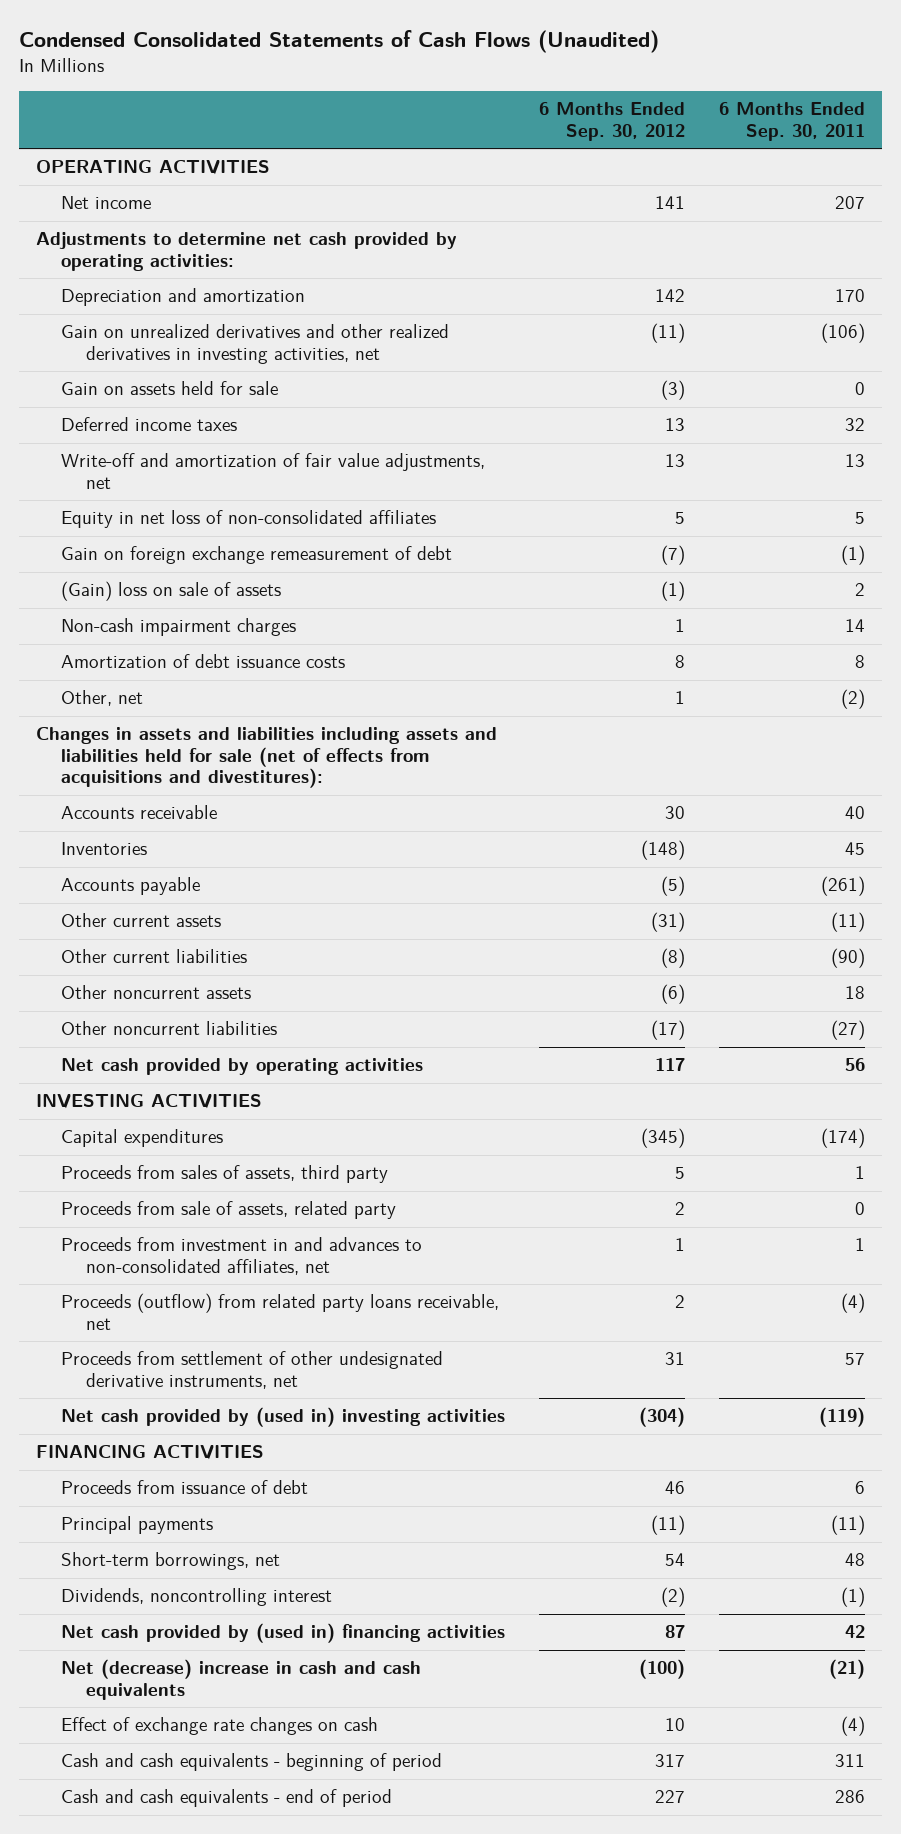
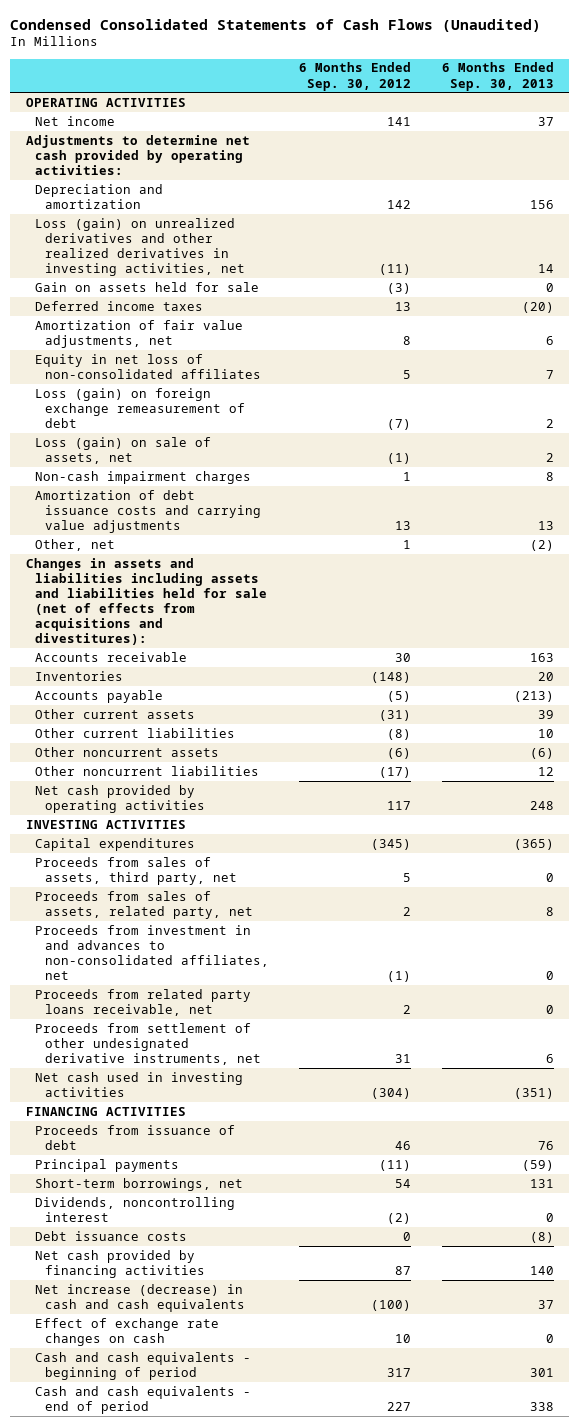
[718,102,865,141] 6 Months Ended Sep. 30, 2011 -> none
none -> [441,62,554,91] 6 Months Ended Sep. 30, 2013
[60,324,449,364] Gain on unrealized derivatives and other realized derivatives in investing activities, net -> [35,217,245,277] Loss (gain) on unrealized derivatives and other realized derivatives in investing activities, net
[60,453,485,489] Write-off and amortization of fair value adjustments, net -> [35,319,244,348] Amortization of fair value adjustments, net
[664,454,685,468] 13 -> [403,335,412,345] 8
[60,546,452,565] Gain on foreign exchange remeasurement of debt -> [35,387,245,428] Loss (gain) on foreign exchange remeasurement of debt
[60,581,281,602] (Gain) loss on sale of assets -> [35,436,212,464] Loss (gain) on sale of assets, net
[60,654,345,669] Amortization of debt issuance costs -> [35,489,261,533] Amortization of debt issuance costs and carrying value adjustments
[674,655,685,669] 8 -> [395,520,412,530] 13
[60,1165,388,1184] Proceeds from sales of assets, third party -> [35,856,237,885] Proceeds from sales of assets, third party, net
[60,1201,396,1220] Proceeds from sale of assets, related party -> [35,890,253,919] Proceeds from sales of assets, related party, net
[674,1238,685,1252] 1 -> [387,971,412,983] (1)
[60,1293,499,1330] Proceeds (outflow) from related party loans receivable, net -> [35,988,252,1016] Proceeds from related party loans receivable, net
[60,1407,505,1428] Net cash provided by (used in) investing activities -> [35,1071,244,1097] Net cash used in investing activities
none -> [35,1230,188,1241] Debt issuance costs
[60,1623,505,1644] Net cash provided by (used in) financing activities -> [35,1249,205,1278] Net cash provided by financing activities
[60,1659,421,1700] Net (decrease) increase in cash and cash equivalents -> [35,1283,245,1312] Net increase (decrease) in cash and cash equivalents

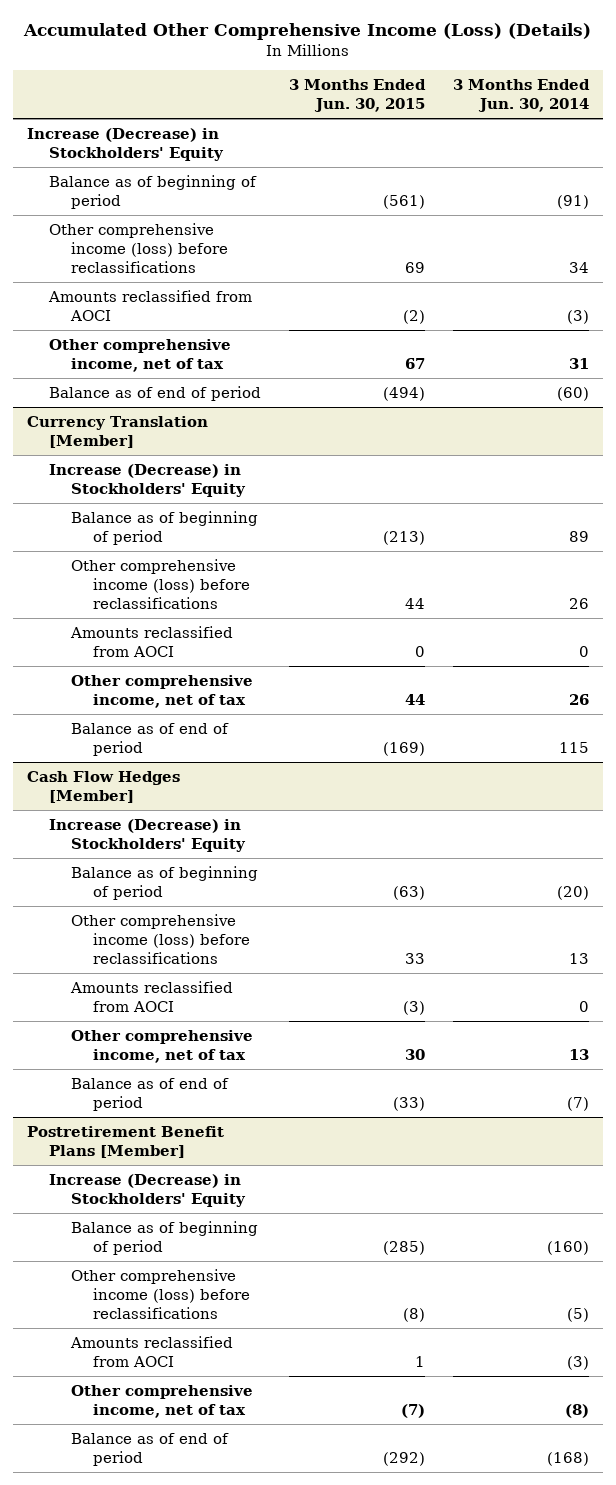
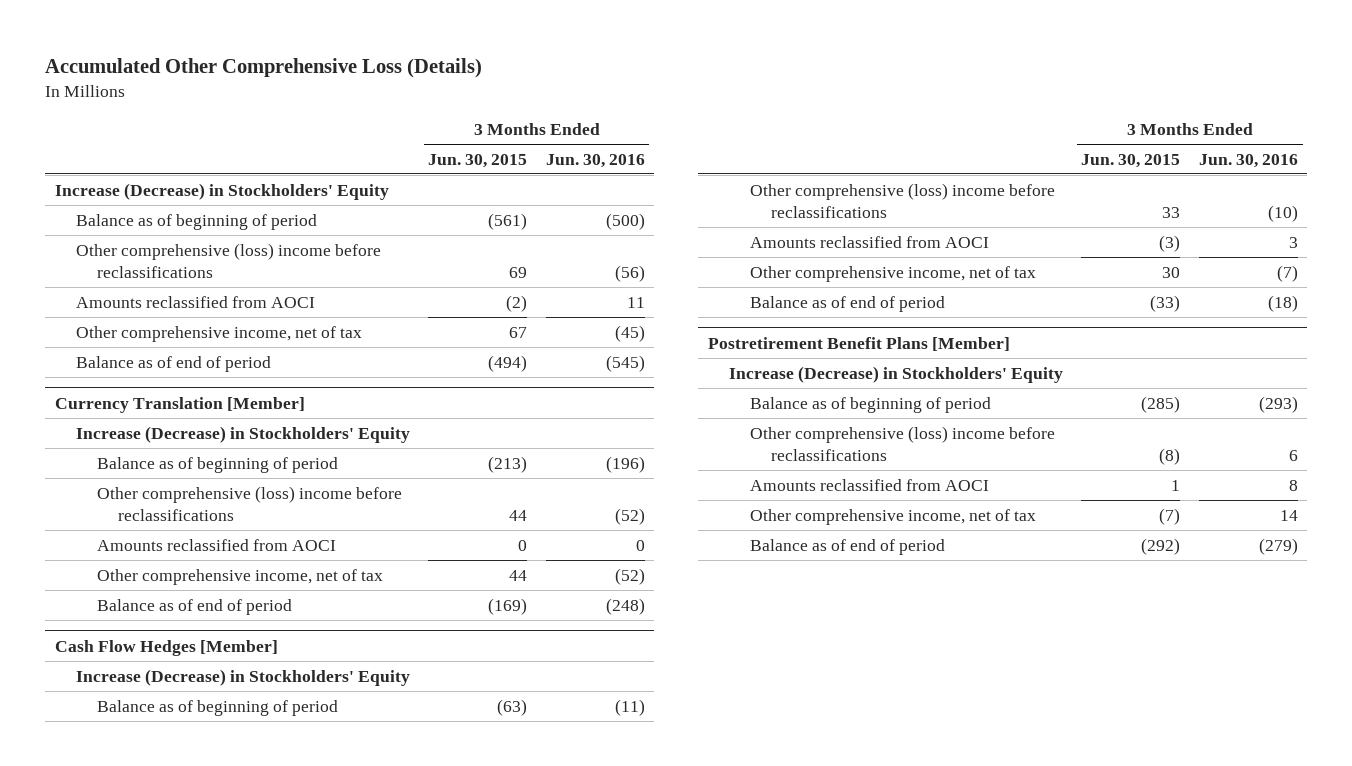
[22,22,591,40] Accumulated Other Comprehensive Income (Loss) (Details) -> [45,57,483,78] Accumulated Other Comprehensive Loss (Details)
[453,79,591,113] 3 Months Ended Jun. 30, 2014 -> none
none -> [545,153,645,168] Jun. 30, 2016
[48,222,228,274] Other comprehensive income (loss) before reclassifications -> [75,242,381,278] Other comprehensive (loss) income before reclassifications
[70,558,250,610] Other comprehensive income (loss) before reclassifications -> [96,485,402,521] Other comprehensive (loss) income before reclassifications
[70,913,250,965] Other comprehensive income (loss) before reclassifications -> [749,182,1055,218] Other comprehensive (loss) income before reclassifications
[70,1268,250,1320] Other comprehensive income (loss) before reclassifications -> [749,425,1055,461] Other comprehensive (loss) income before reclassifications

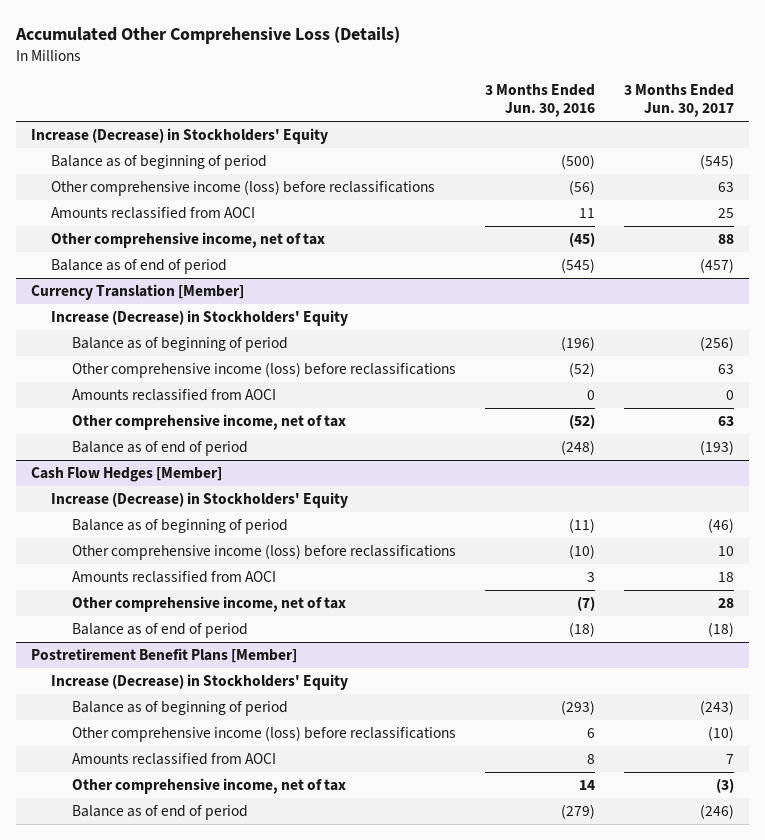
[428,153,528,168] Jun. 30, 2015 -> none
none -> [624,83,735,118] 3 Months Ended Jun. 30, 2017
[75,242,381,278] Other comprehensive (loss) income before reclassifications -> [51,180,436,197] Other comprehensive income (loss) before reclassifications
[96,485,402,521] Other comprehensive (loss) income before reclassifications -> [72,362,457,379] Other comprehensive income (loss) before reclassifications
[749,182,1055,218] Other comprehensive (loss) income before reclassifications -> [72,544,457,561] Other comprehensive income (loss) before reclassifications
[749,425,1055,461] Other comprehensive (loss) income before reclassifications -> [72,726,457,743] Other comprehensive income (loss) before reclassifications

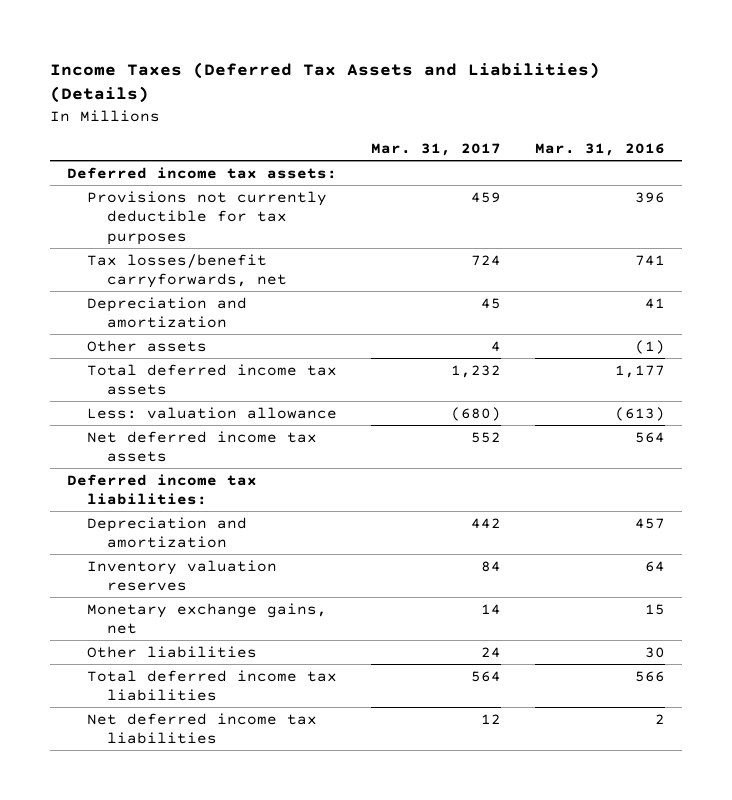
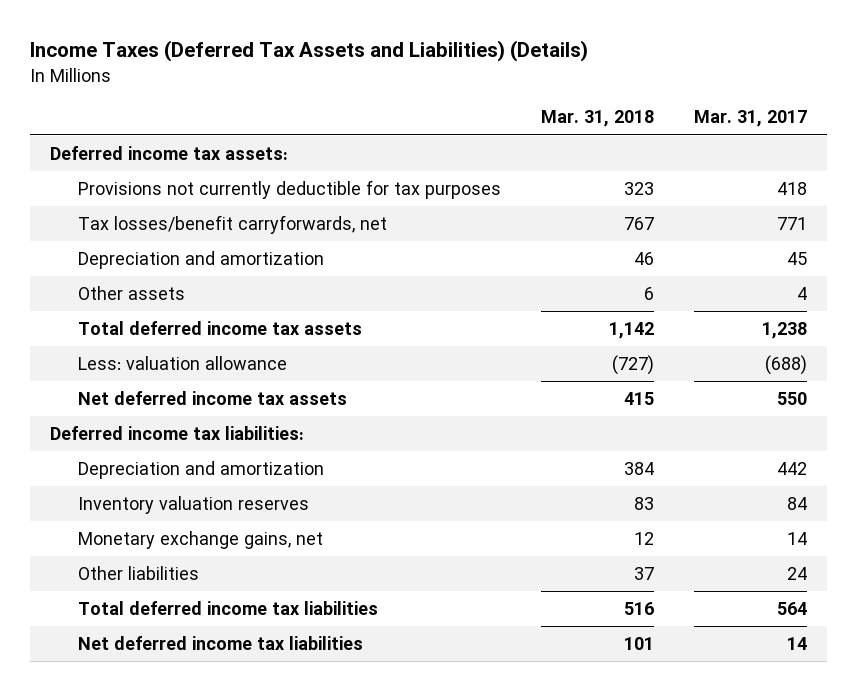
[534,143,665,157] Mar. 31, 2016 -> none
none -> [540,110,654,128] Mar. 31, 2018
[471,191,502,203] 459 -> [776,181,807,195] 418
[471,254,502,266] 724 -> [776,216,807,230] 771
[451,364,502,378] 1,232 -> [761,321,807,339] 1,238
[451,406,502,421] (680) -> [764,354,807,375] (688)
[471,431,502,443] 552 -> [776,391,807,405] 550
[481,713,502,724] 12 -> [786,636,807,650] 14

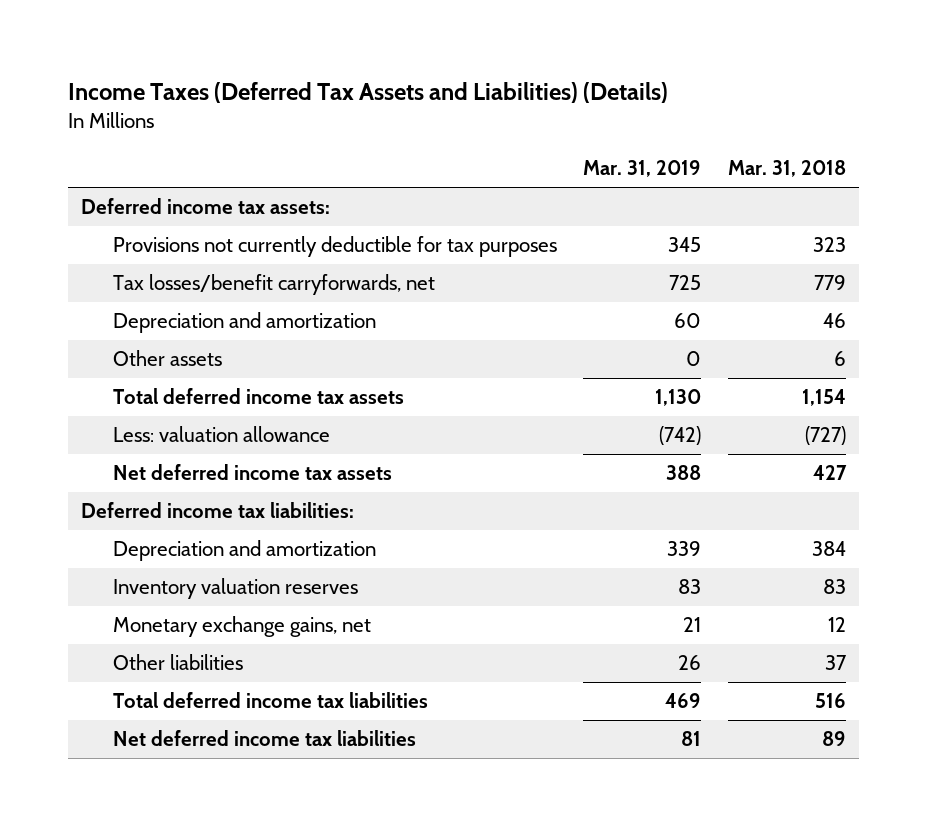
[693,110,807,128] Mar. 31, 2017 -> none
none -> [583,160,702,178] Mar. 31, 2019
[623,216,654,230] 767 -> [813,275,846,291] 779
[608,321,654,339] 1,142 -> [801,389,846,407] 1,154
[623,391,654,405] 415 -> [812,465,847,481] 427
[623,636,654,650] 101 -> [821,731,846,747] 89

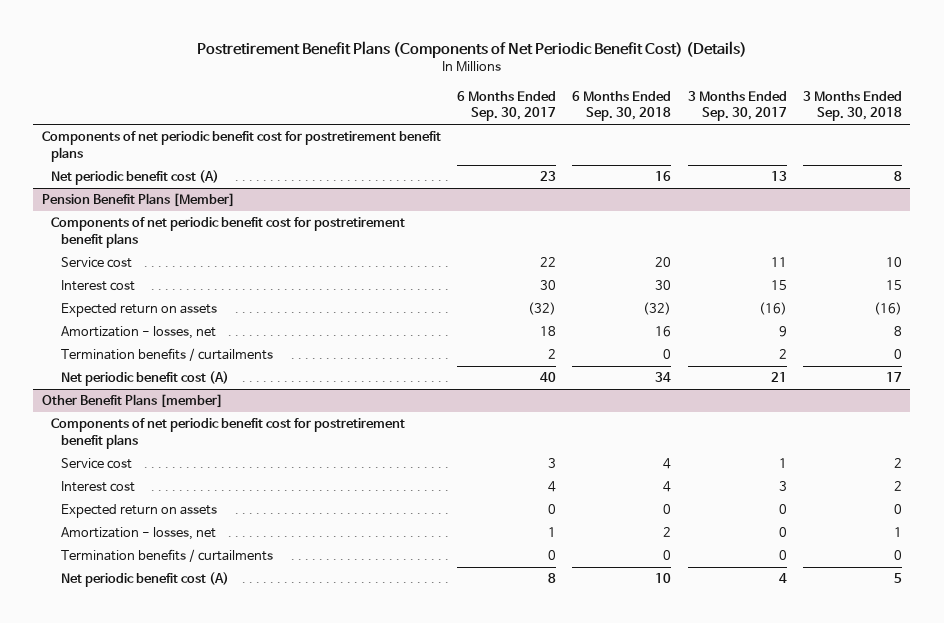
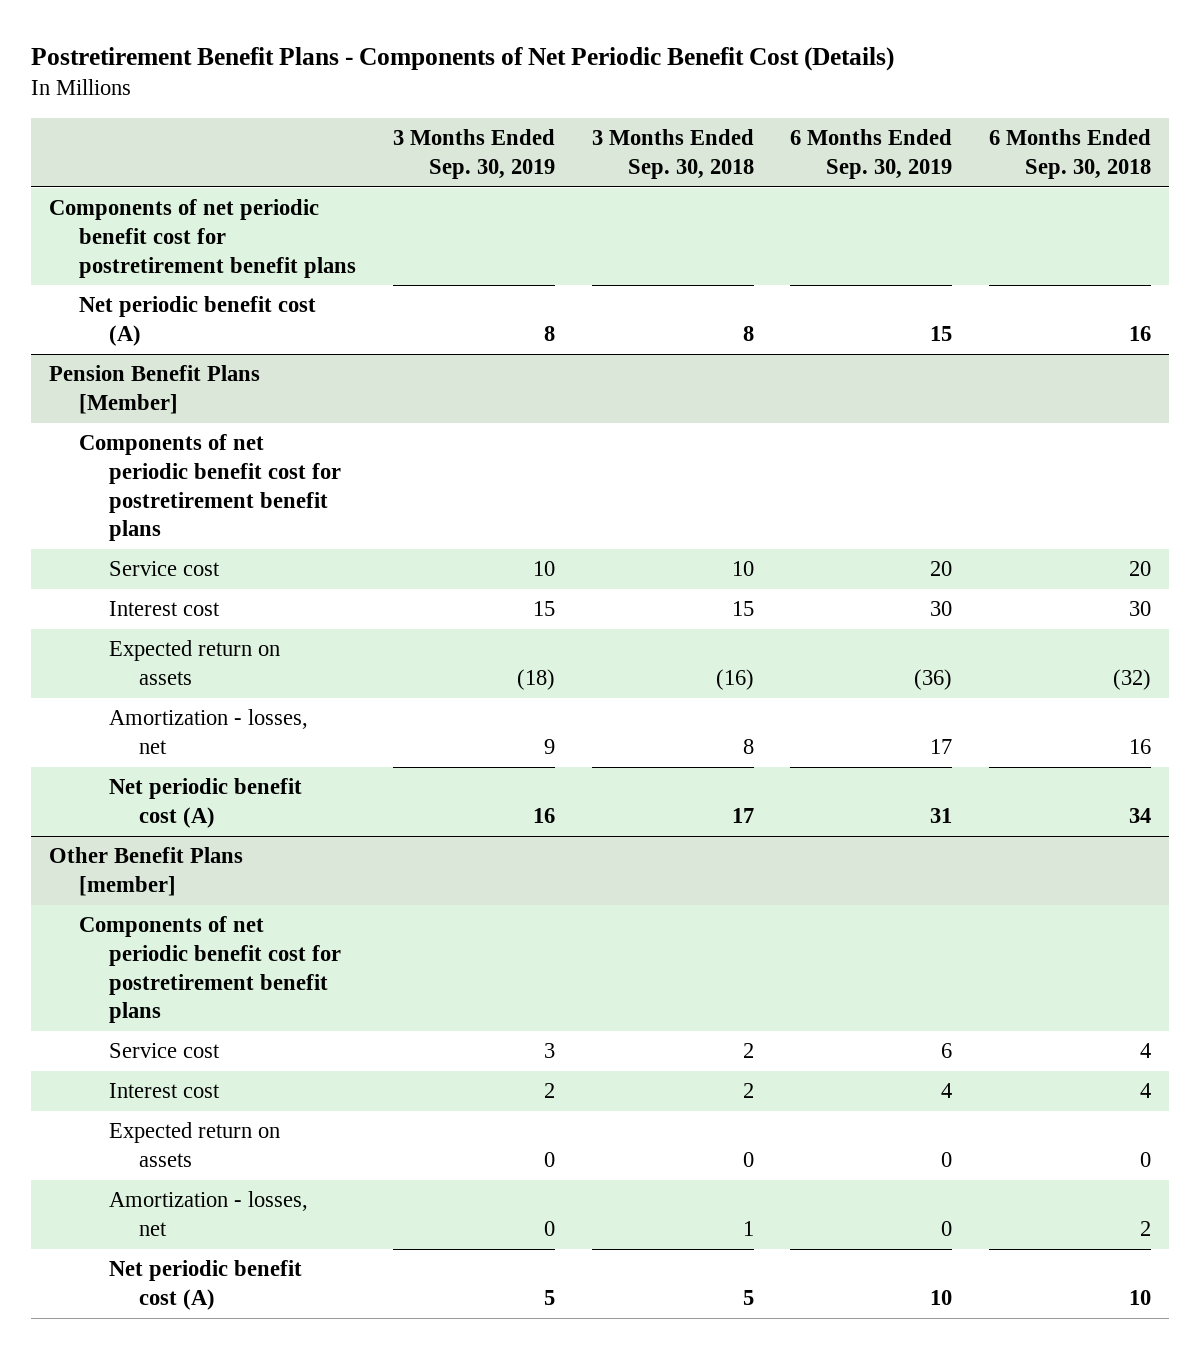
[196,40,747,58] Postretirement Benefit Plans (Components of Net Periodic Benefit Cost) (Details) -> [30,47,894,72] Postretirement Benefit Plans - Components of Net Periodic Benefit Cost (Details)
[456,90,556,122] 6 Months Ended Sep. 30, 2017 -> none
[687,90,787,122] 3 Months Ended Sep. 30, 2017 -> none
none -> [392,129,555,179] 3 Months Ended Sep. 30, 2019
none -> [790,129,953,179] 6 Months Ended Sep. 30, 2019
[61,348,274,362] Termination benefits / curtailments -> none
[61,549,274,563] Termination benefits / curtailments -> none

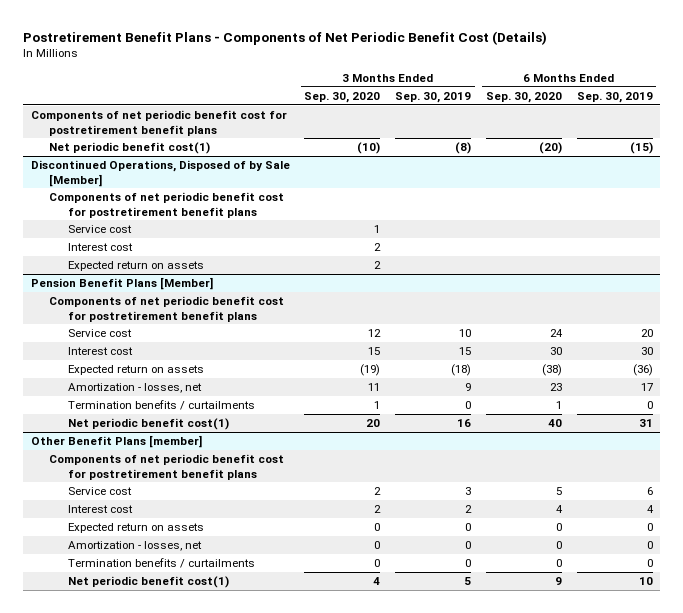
[591,129,754,179] 3 Months Ended Sep. 30, 2018 -> none
[988,129,1151,179] 6 Months Ended Sep. 30, 2018 -> none
none -> [304,91,381,103] Sep. 30, 2020
none -> [485,91,562,103] Sep. 30, 2020
[79,296,317,346] Net periodic benefit cost (A) -> [49,142,211,155] Net periodic benefit cost(1)
[543,325,555,341] 8 -> [455,142,472,155] (8)
[930,325,953,341] 15 -> [629,142,653,155] (15)
none -> [30,160,290,187] Discontinued Operations, Disposed of by Sale [Member]
none -> [49,192,285,218] Components of net periodic benefit cost for postretirement benefit plans
none -> [68,225,133,234] Service cost
none -> [68,243,134,252] Interest cost
none -> [68,261,205,272] Expected return on assets
none -> [68,400,256,411] Termination benefits / curtailments
[109,778,303,828] Net periodic benefit cost (A) -> [68,418,230,431] Net periodic benefit cost(1)
none -> [68,558,256,569] Termination benefits / curtailments
[109,1260,303,1310] Net periodic benefit cost (A) -> [68,576,230,589] Net periodic benefit cost(1)

